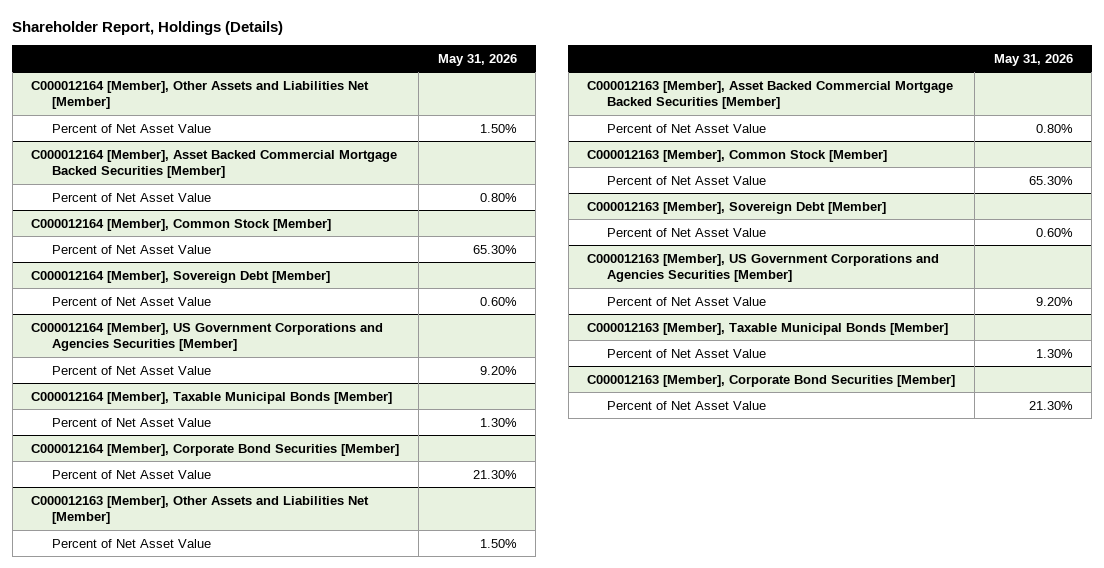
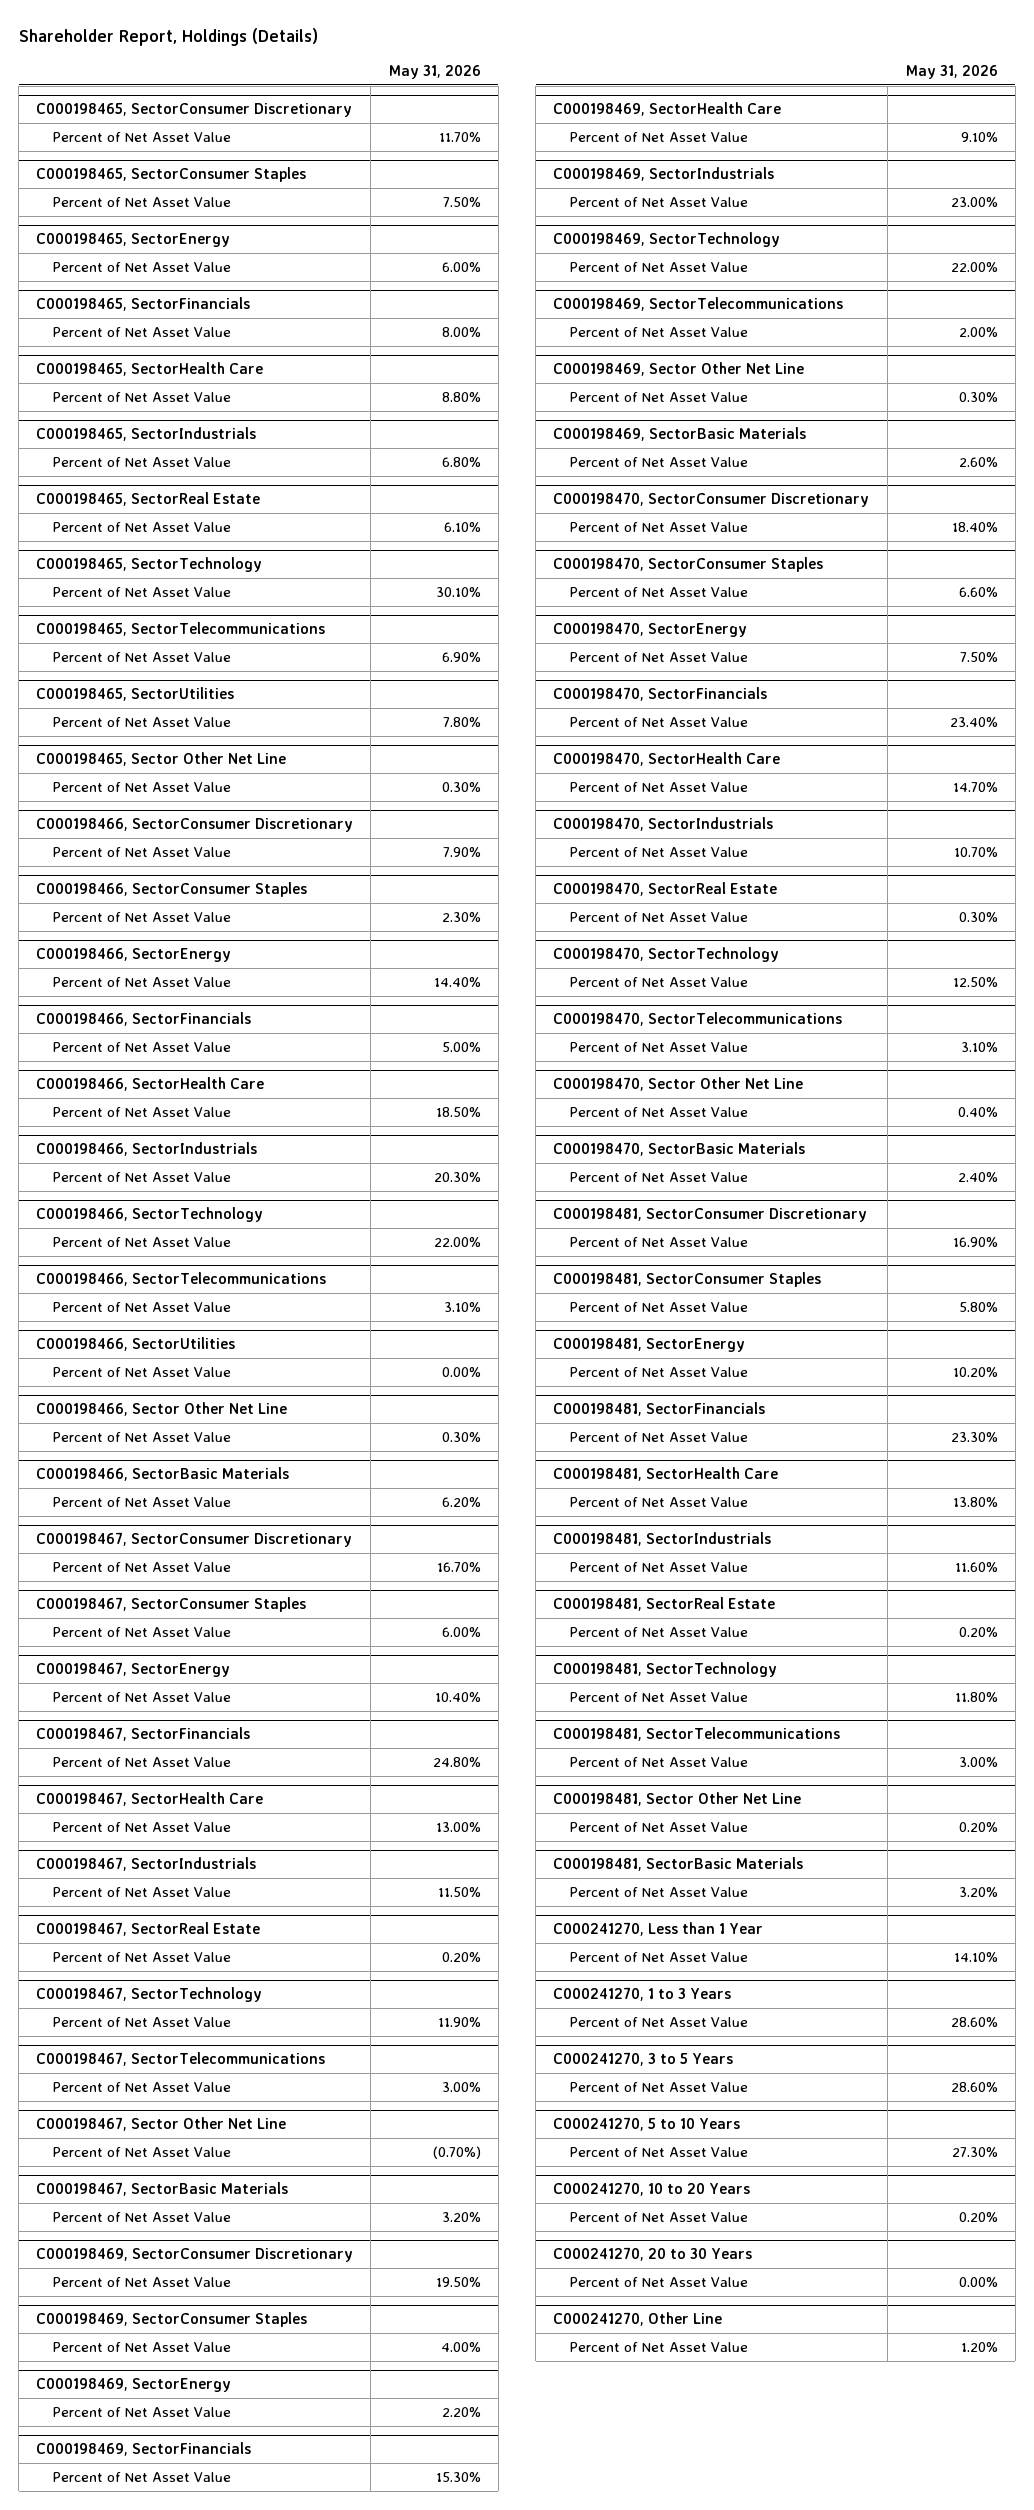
[31,80,370,109] C000012164 [Member], Other Assets and Liabilities Net [Member] -> none
[31,149,398,178] C000012164 [Member], Asset Backed Commercial Mortgage Backed Securities [Member] -> none
[31,218,332,231] C000012164 [Member], Common Stock [Member] -> none
[31,270,331,283] C000012164 [Member], Sovereign Debt [Member] -> none
[31,322,384,351] C000012164 [Member], US Government Corporations and Agencies Securities [Member] -> none
[31,391,393,404] C000012164 [Member], Taxable Municipal Bonds [Member] -> none
[31,443,400,456] C000012164 [Member], Corporate Bond Securities [Member] -> none
[31,495,370,524] C000012163 [Member], Other Assets and Liabilities Net [Member] -> none
[587,80,954,109] C000012163 [Member], Asset Backed Commercial Mortgage Backed Securities [Member] -> none
[587,149,888,162] C000012163 [Member], Common Stock [Member] -> none
[587,201,887,214] C000012163 [Member], Sovereign Debt [Member] -> none
[587,253,940,282] C000012163 [Member], US Government Corporations and Agencies Securities [Member] -> none
[587,322,949,335] C000012163 [Member], Taxable Municipal Bonds [Member] -> none
[587,374,956,387] C000012163 [Member], Corporate Bond Securities [Member] -> none
none -> [36,103,353,118] C000198465, SectorConsumer Discretionary
[479,123,517,133] 1.50% -> [438,132,481,143] 11.70%
none -> [36,167,307,183] C000198465, SectorConsumer Staples
[479,192,517,202] 0.80% -> [442,197,481,208] 7.50%
none -> [36,233,231,248] C000198465, SectorEnergy
[472,244,517,254] 65.30% -> [441,262,481,273] 6.00%
none -> [36,297,251,312] C000198465, SectorFinancials
[479,296,517,306] 0.60% -> [441,327,481,338] 8.00%
none -> [36,362,264,377] C000198465, SectorHealth Care
[479,365,517,375] 9.20% -> [441,392,481,403] 8.80%
none -> [36,427,257,442] C000198465, SectorIndustrials
[479,417,517,427] 1.30% -> [441,457,481,468] 6.80%
none -> [36,492,261,507] C000198465, SectorReal Estate
[472,469,517,479] 21.30% -> [443,522,481,533] 6.10%
none -> [36,557,263,573] C000198465, SectorTechnology
[479,538,517,548] 1.50% -> [435,587,481,598] 30.10%
none -> [36,622,326,637] C000198465, SectorTelecommunications
[1035,123,1073,133] 0.80% -> [441,652,481,663] 6.90%
none -> [36,687,235,702] C000198465, SectorUtilities
[1028,175,1073,185] 65.30% -> [442,717,481,728] 7.80%
none -> [36,752,287,767] C000198465, Sector Other Net Line
[1035,227,1073,237] 0.60% -> [441,782,481,793] 0.30%
none -> [36,818,354,833] C000198466, SectorConsumer Discretionary
[1035,296,1073,306] 9.20% -> [442,847,481,858] 7.90%
none -> [36,882,308,898] C000198466, SectorConsumer Staples
[1035,348,1073,358] 1.30% -> [441,912,481,923] 2.30%
none -> [36,948,232,963] C000198466, SectorEnergy
[1028,400,1073,410] 21.30% -> [433,977,481,988] 14.40%
none -> [36,1012,252,1027] C000198466, SectorFinancials
none -> [52,1042,232,1053] Percent of Net Asset Value
none -> [36,1077,265,1092] C000198466, SectorHealth Care
none -> [52,1107,232,1118] Percent of Net Asset Value
none -> [36,1142,258,1157] C000198466, SectorIndustrials
none -> [52,1172,232,1183] Percent of Net Asset Value
none -> [36,1207,264,1223] C000198466, SectorTechnology
none -> [52,1237,232,1248] Percent of Net Asset Value
none -> [36,1272,327,1287] C000198466, SectorTelecommunications
none -> [52,1302,232,1313] Percent of Net Asset Value
none -> [36,1337,236,1352] C000198466, SectorUtilities
none -> [52,1367,232,1378] Percent of Net Asset Value
none -> [36,1402,288,1417] C000198466, Sector Other Net Line
none -> [52,1432,232,1443] Percent of Net Asset Value
none -> [36,1467,290,1482] C000198466, SectorBasic Materials
none -> [52,1497,232,1508] Percent of Net Asset Value
none -> [36,1532,353,1548] C000198467, SectorConsumer Discretionary
none -> [52,1562,232,1573] Percent of Net Asset Value
none -> [36,1597,307,1613] C000198467, SectorConsumer Staples
none -> [52,1627,232,1638] Percent of Net Asset Value
none -> [36,1662,231,1678] C000198467, SectorEnergy
none -> [52,1692,232,1703] Percent of Net Asset Value
none -> [36,1727,251,1742] C000198467, SectorFinancials
none -> [52,1757,232,1768] Percent of Net Asset Value
none -> [36,1792,264,1807] C000198467, SectorHealth Care
none -> [52,1822,232,1833] Percent of Net Asset Value
none -> [36,1857,257,1872] C000198467, SectorIndustrials
none -> [52,1887,232,1898] Percent of Net Asset Value
none -> [36,1922,261,1937] C000198467, SectorReal Estate
none -> [52,1952,232,1963] Percent of Net Asset Value
none -> [36,1987,263,2003] C000198467, SectorTechnology
none -> [52,2017,232,2028] Percent of Net Asset Value
none -> [36,2052,326,2067] C000198467, SectorTelecommunications
none -> [52,2082,232,2093] Percent of Net Asset Value
none -> [36,2117,287,2132] C000198467, Sector Other Net Line
none -> [52,2147,232,2158] Percent of Net Asset Value
none -> [36,2182,289,2197] C000198467, SectorBasic Materials
none -> [52,2212,232,2223] Percent of Net Asset Value
none -> [36,2248,354,2263] C000198469, SectorConsumer Discretionary
none -> [52,2277,232,2288] Percent of Net Asset Value
none -> [36,2312,308,2328] C000198469, SectorConsumer Staples
none -> [52,2342,232,2353] Percent of Net Asset Value
none -> [36,2378,232,2393] C000198469, SectorEnergy
none -> [52,2407,232,2418] Percent of Net Asset Value
none -> [36,2442,252,2457] C000198469, SectorFinancials
none -> [52,2472,232,2483] Percent of Net Asset Value
none -> [553,102,782,117] C000198469, SectorHealth Care
none -> [569,132,749,143] Percent of Net Asset Value
none -> [553,167,775,182] C000198469, SectorIndustrials
none -> [569,197,749,208] Percent of Net Asset Value
none -> [553,232,781,248] C000198469, SectorTechnology
none -> [569,262,749,273] Percent of Net Asset Value
none -> [553,297,844,312] C000198469, SectorTelecommunications
none -> [569,327,749,338] Percent of Net Asset Value
none -> [553,362,805,377] C000198469, Sector Other Net Line
none -> [569,392,749,403] Percent of Net Asset Value
none -> [553,427,807,442] C000198469, SectorBasic Materials
none -> [569,457,749,468] Percent of Net Asset Value
none -> [553,492,870,508] C000198470, SectorConsumer Discretionary
none -> [569,522,749,533] Percent of Net Asset Value
none -> [553,557,824,573] C000198470, SectorConsumer Staples
none -> [569,587,749,598] Percent of Net Asset Value
none -> [553,622,748,638] C000198470, SectorEnergy
none -> [569,652,749,663] Percent of Net Asset Value
none -> [553,687,768,702] C000198470, SectorFinancials
none -> [569,717,749,728] Percent of Net Asset Value
none -> [553,752,781,767] C000198470, SectorHealth Care
none -> [569,782,749,793] Percent of Net Asset Value
none -> [553,817,774,832] C000198470, SectorIndustrials
none -> [569,847,749,858] Percent of Net Asset Value
none -> [553,882,778,897] C000198470, SectorReal Estate
none -> [569,912,749,923] Percent of Net Asset Value
none -> [553,947,780,963] C000198470, SectorTechnology
none -> [569,977,749,988] Percent of Net Asset Value
none -> [553,1012,843,1027] C000198470, SectorTelecommunications
none -> [569,1042,749,1053] Percent of Net Asset Value
none -> [553,1077,804,1092] C000198470, Sector Other Net Line
none -> [569,1107,749,1118] Percent of Net Asset Value
none -> [553,1142,806,1157] C000198470, SectorBasic Materials
none -> [569,1172,749,1183] Percent of Net Asset Value
none -> [553,1208,868,1223] C000198481, SectorConsumer Discretionary
none -> [569,1237,749,1248] Percent of Net Asset Value
none -> [553,1272,822,1288] C000198481, SectorConsumer Staples
none -> [569,1302,749,1313] Percent of Net Asset Value
none -> [553,1338,746,1353] C000198481, SectorEnergy
none -> [569,1367,749,1378] Percent of Net Asset Value
none -> [553,1402,766,1417] C000198481, SectorFinancials
none -> [569,1432,749,1443] Percent of Net Asset Value
none -> [553,1467,779,1482] C000198481, SectorHealth Care
none -> [569,1497,749,1508] Percent of Net Asset Value
none -> [553,1532,772,1547] C000198481, SectorIndustrials
none -> [569,1562,749,1573] Percent of Net Asset Value
none -> [553,1597,776,1612] C000198481, SectorReal Estate
none -> [569,1627,749,1638] Percent of Net Asset Value
none -> [553,1662,778,1678] C000198481, SectorTechnology
none -> [569,1692,749,1703] Percent of Net Asset Value
none -> [553,1727,841,1742] C000198481, SectorTelecommunications
none -> [569,1757,749,1768] Percent of Net Asset Value
none -> [553,1792,802,1807] C000198481, Sector Other Net Line
none -> [569,1822,749,1833] Percent of Net Asset Value
none -> [553,1857,804,1872] C000198481, SectorBasic Materials
none -> [569,1887,749,1898] Percent of Net Asset Value
none -> [553,1922,764,1937] C000241270, Less than 1 Year
none -> [569,1952,749,1963] Percent of Net Asset Value
none -> [553,1987,732,2002] C000241270, 1 to 3 Years
none -> [569,2017,749,2028] Percent of Net Asset Value
none -> [553,2052,734,2067] C000241270, 3 to 5 Years
none -> [569,2082,749,2093] Percent of Net Asset Value
none -> [553,2117,741,2132] C000241270, 5 to 10 Years
none -> [569,2147,749,2158] Percent of Net Asset Value
none -> [553,2182,751,2197] C000241270, 10 to 20 Years
none -> [569,2212,749,2223] Percent of Net Asset Value
none -> [553,2247,753,2262] C000241270, 20 to 30 Years
none -> [569,2277,749,2288] Percent of Net Asset Value
none -> [553,2312,723,2327] C000241270, Other Line
none -> [569,2342,749,2353] Percent of Net Asset Value

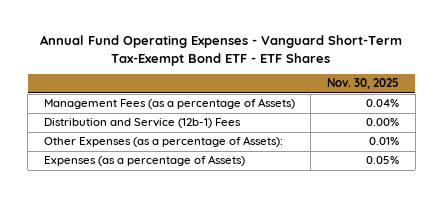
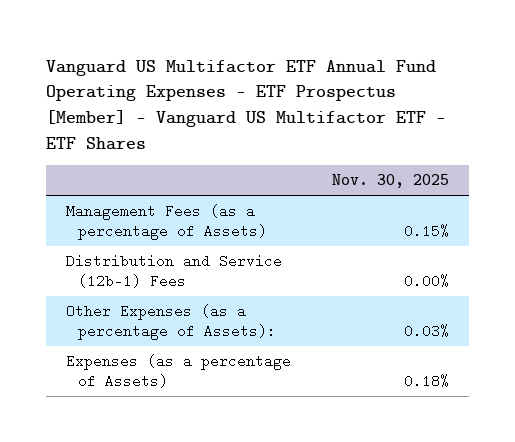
[40,35,403,66] Annual Fund Operating Expenses - Vanguard Short-Term Tax-Exempt Bond ETF - ETF Shares -> [45,59,446,150] Vanguard US Multifactor ETF Annual Fund Operating Expenses - ETF Prospectus [Member] - Vanguard US Multifactor ETF - ETF Shares
[366,99,400,108] 0.04% -> [403,223,449,238] 0.15%
[369,137,400,146] 0.01% -> [403,323,449,338] 0.03%
[366,156,400,165] 0.05% -> [403,373,449,388] 0.18%

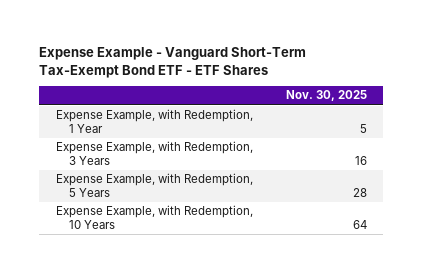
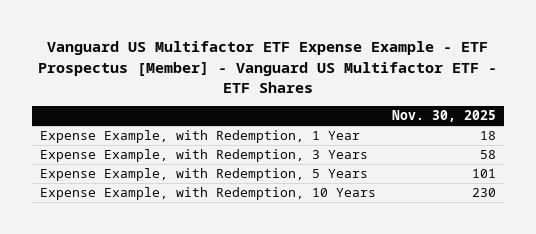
[39,47,307,78] Expense Example - Vanguard Short-Term Tax-Exempt Bond ETF - ETF Shares -> [38,41,498,93] Vanguard US Multifactor ETF Expense Example - ETF Prospectus [Member] - Vanguard US Multifactor ETF - ETF Shares
[359,123,367,133] 5 -> [480,131,497,141] 18
[354,155,367,165] 16 -> [480,150,497,160] 58
[352,187,367,197] 28 -> [472,169,497,179] 101
[352,219,367,229] 64 -> [472,188,497,198] 230

